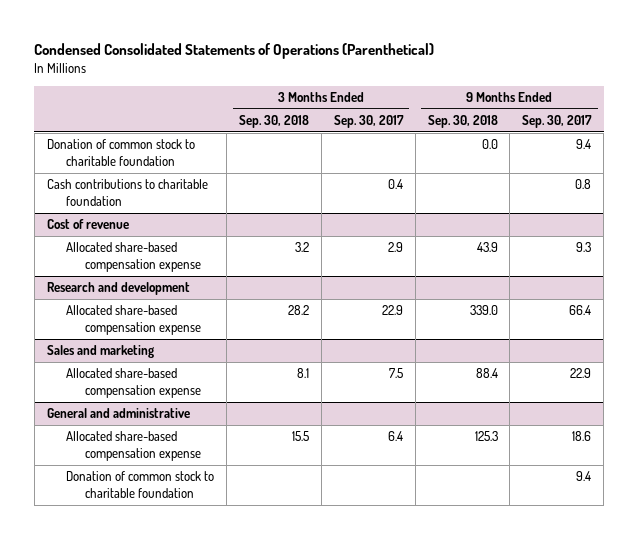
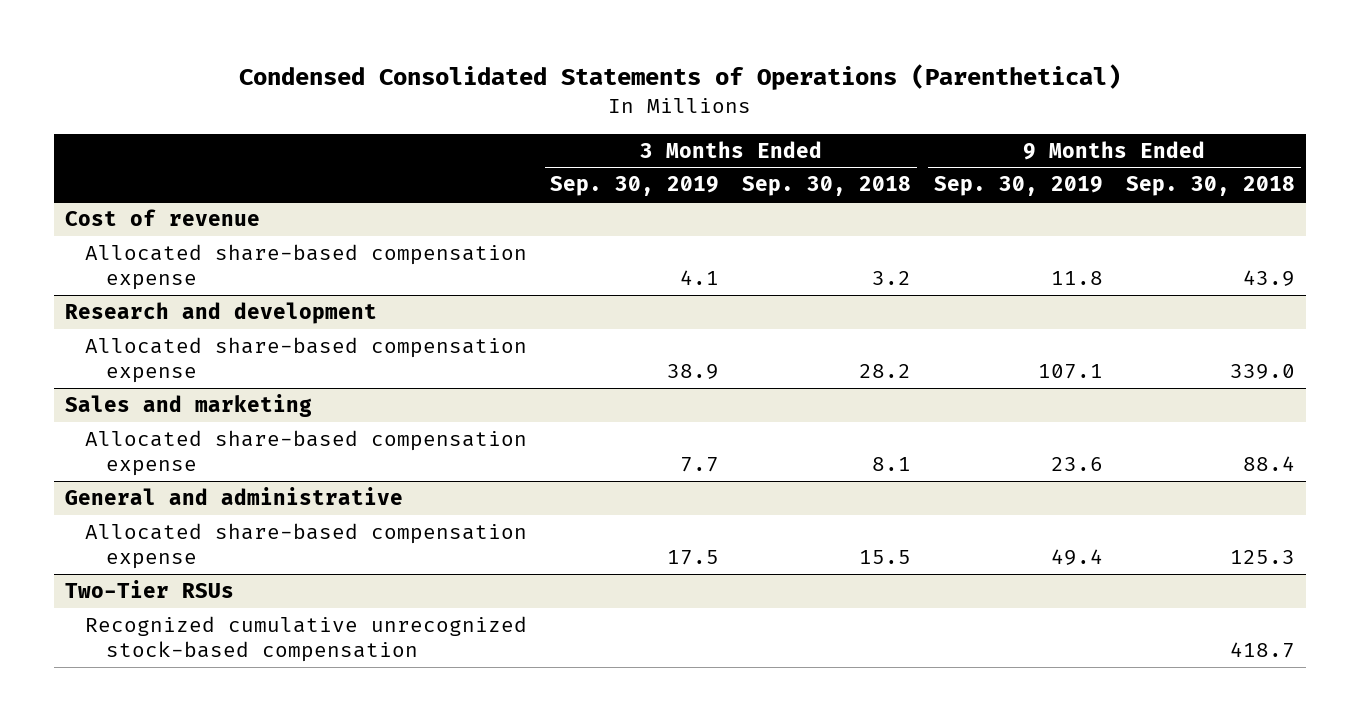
[333,115,404,129] Sep. 30, 2017 -> none
[522,115,593,129] Sep. 30, 2017 -> none
none -> [550,176,720,197] Sep. 30, 2019
none -> [934,176,1104,197] Sep. 30, 2019
[46,139,195,167] Donation of common stock to charitable foundation -> none
[46,179,208,207] Cash contributions to charitable foundation -> none
[65,471,214,499] Donation of common stock to charitable foundation -> none
none -> [64,580,234,599] Two-Tier RSUs
none -> [85,616,528,662] Recognized cumulative unrecognized stock-based compensation

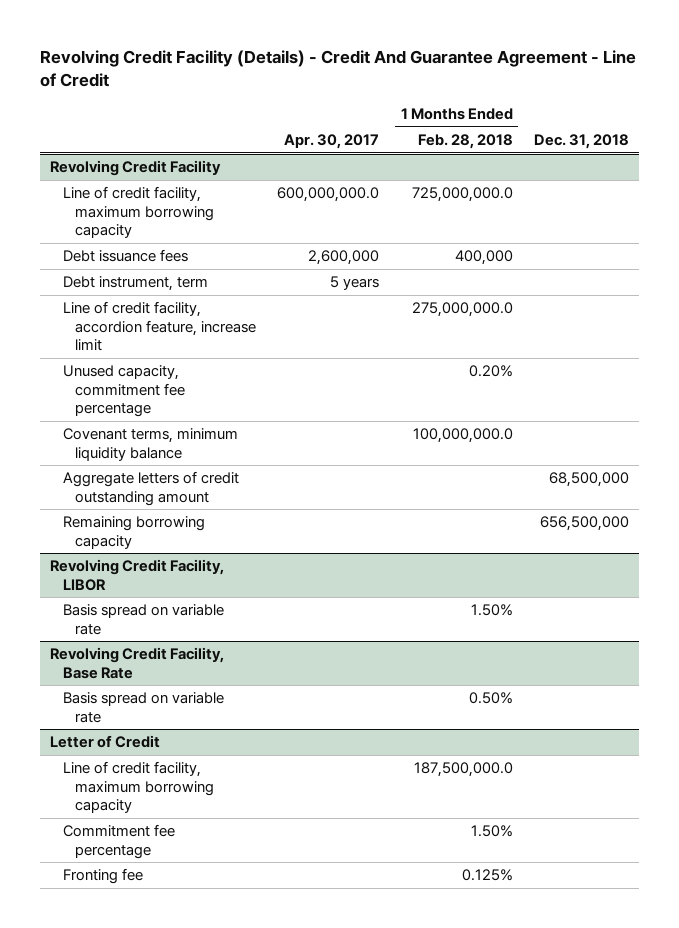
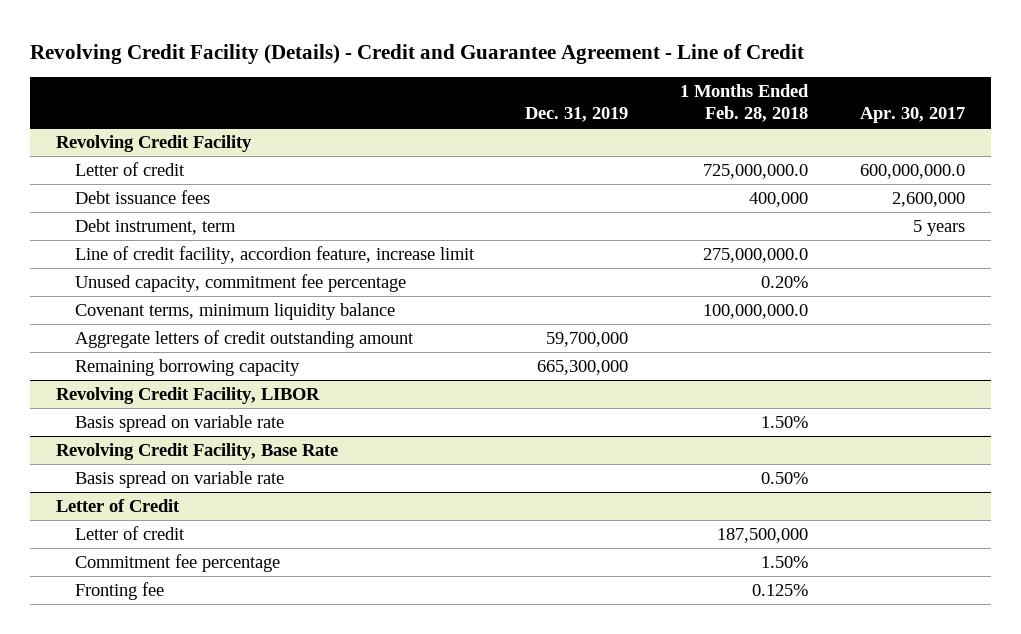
[39,50,636,88] Revolving Credit Facility (Details) - Credit And Guarantee Agreement - Line of Credit -> [30,43,805,64] Revolving Credit Facility (Details) - Credit and Guarantee Agreement - Line of Credit
[533,134,629,150] Dec. 31, 2018 -> none
none -> [525,107,629,123] Dec. 31, 2019
[62,186,215,239] Line of credit facility, maximum borrowing capacity -> [74,162,185,177] Letter of credit
[62,761,215,814] Line of credit facility, maximum borrowing capacity -> [74,526,185,541] Letter of credit
[413,762,513,778] 187,500,000.0 -> [717,528,809,544] 187,500,000

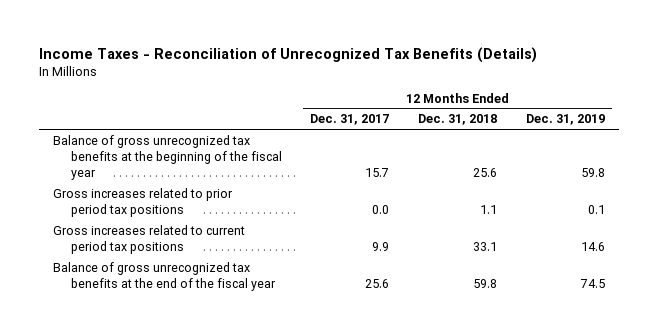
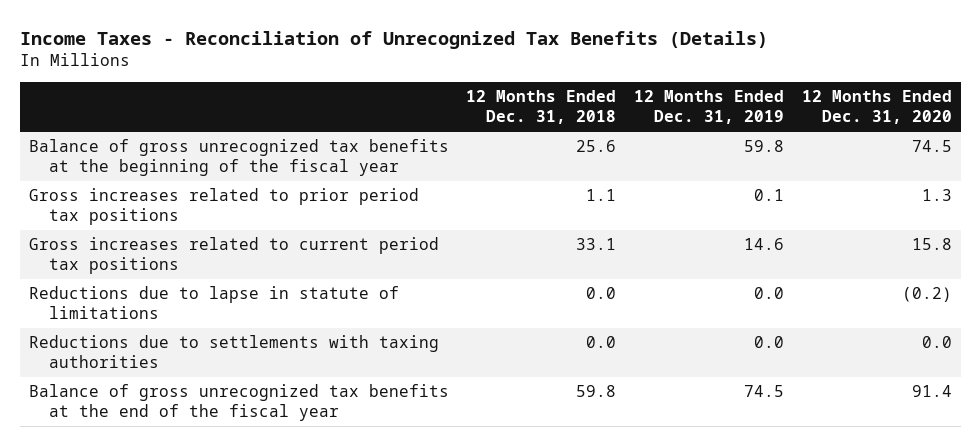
[310,114,390,126] Dec. 31, 2017 -> none
none -> [801,90,952,125] 12 Months Ended Dec. 31, 2020
none -> [28,286,399,320] Reductions due to lapse in statute of limitations
none -> [28,335,439,369] Reductions due to settlements with taxing authorities

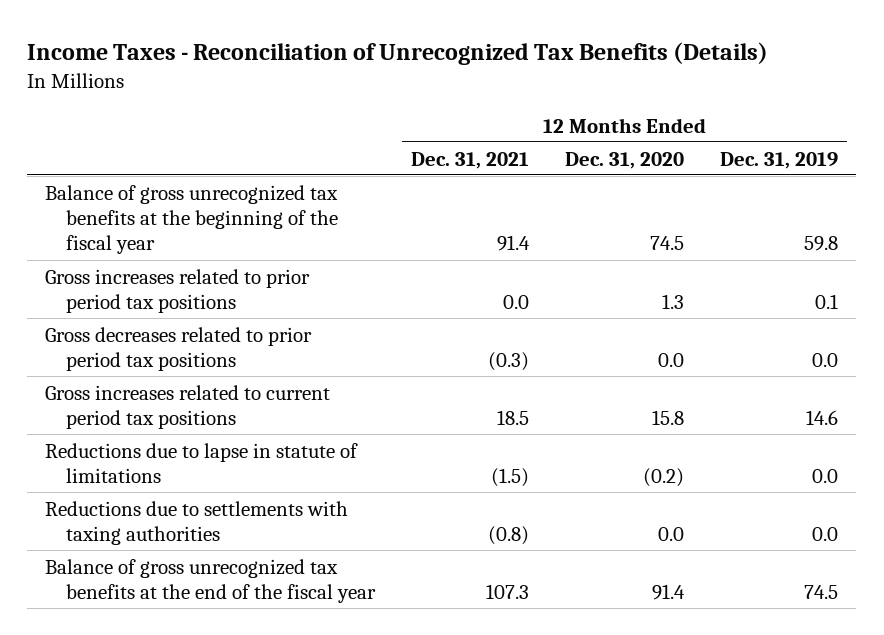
[466,90,617,125] 12 Months Ended Dec. 31, 2018 -> none
none -> [411,151,530,169] Dec. 31, 2021
none -> [45,326,313,371] Gross decreases related to prior period tax positions

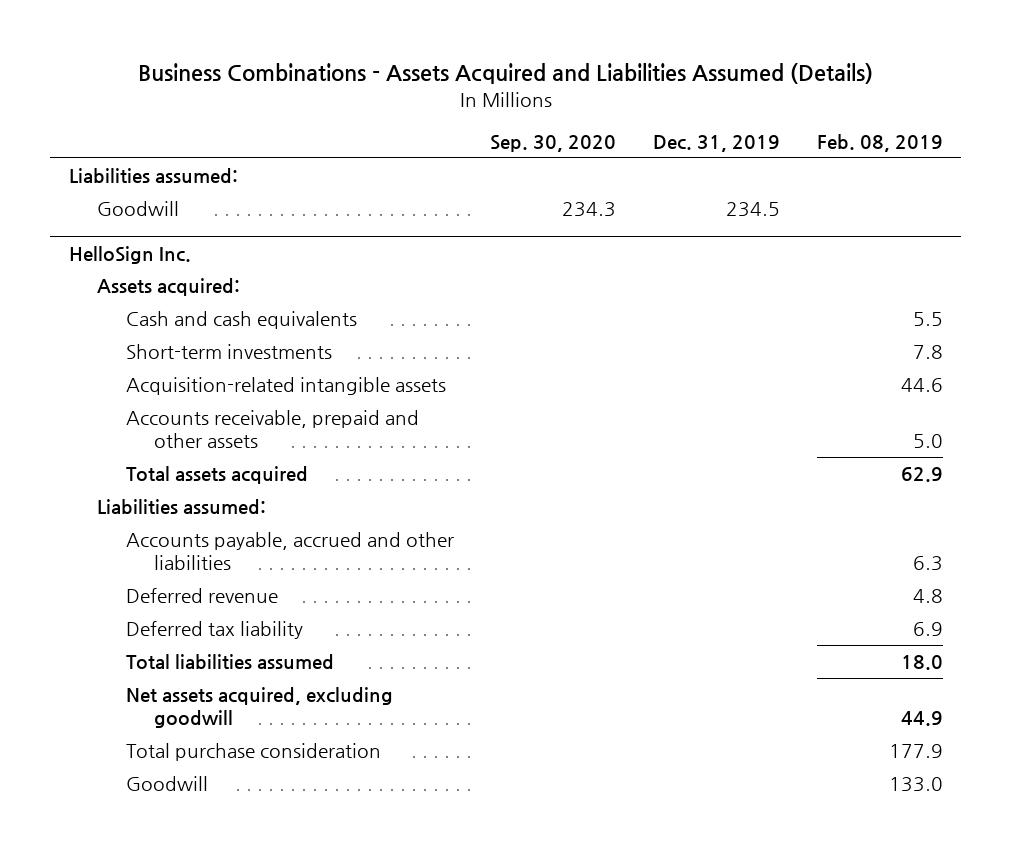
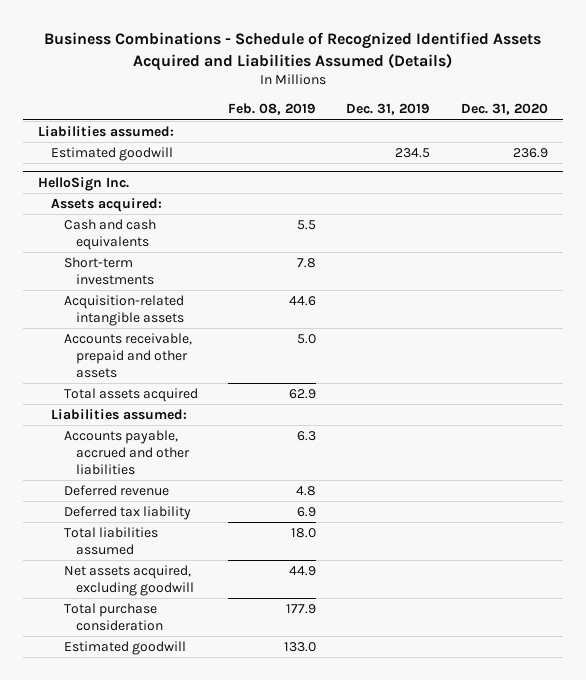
[137,63,873,85] Business Combinations - Assets Acquired and Liabilities Assumed (Details) -> [43,32,541,71] Business Combinations - Schedule of Recognized Identified Assets Acquired and Liabilities Assumed (Details)
[490,134,617,152] Sep. 30, 2020 -> none
none -> [460,103,548,116] Dec. 31, 2020
[97,201,180,217] Goodwill -> [50,147,173,162] Estimated goodwill
[125,776,208,792] Goodwill -> [63,641,186,656] Estimated goodwill

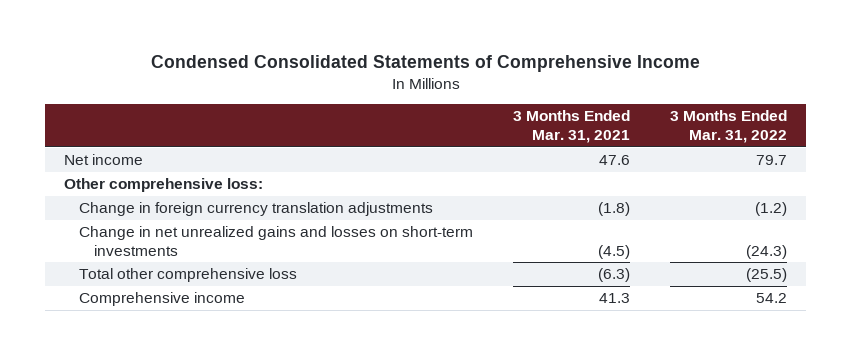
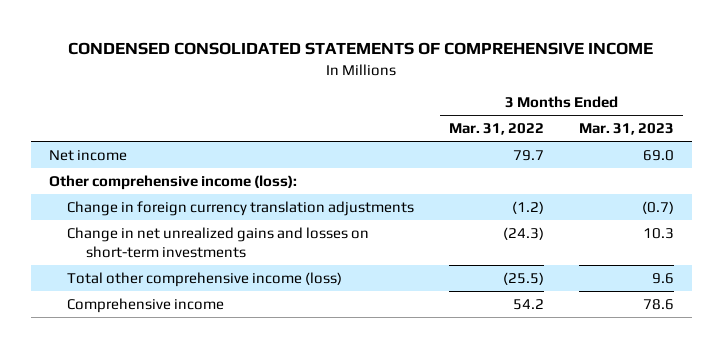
[150,55,700,73] Condensed Consolidated Statements of Comprehensive Income -> [68,42,654,56] CONDENSED CONSOLIDATED STATEMENTS OF COMPREHENSIVE INCOME
[512,110,630,144] 3 Months Ended Mar. 31, 2021 -> none
none -> [579,123,675,136] Mar. 31, 2023
[64,178,264,193] Other comprehensive loss: -> [48,174,297,190] Other comprehensive income (loss):
[79,268,298,283] Total other comprehensive loss -> [67,271,343,287] Total other comprehensive income (loss)

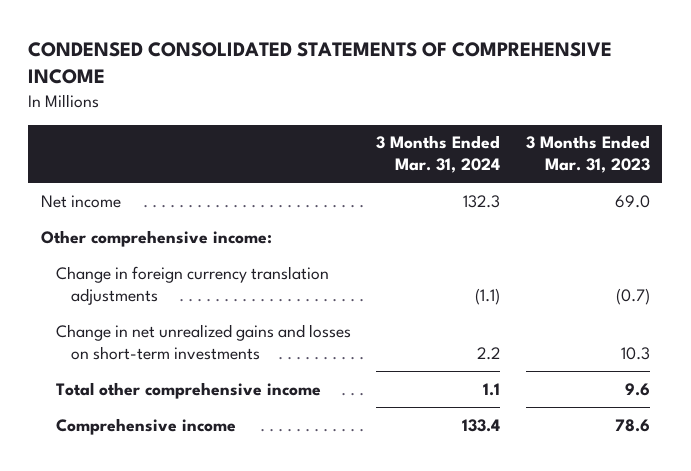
[449,123,545,136] Mar. 31, 2022 -> none
none -> [376,135,501,174] 3 Months Ended Mar. 31, 2024
[48,174,297,190] Other comprehensive income (loss): -> [40,229,272,247] Other comprehensive income:
[67,271,343,287] Total other comprehensive income (loss) -> [56,381,322,399] Total other comprehensive income

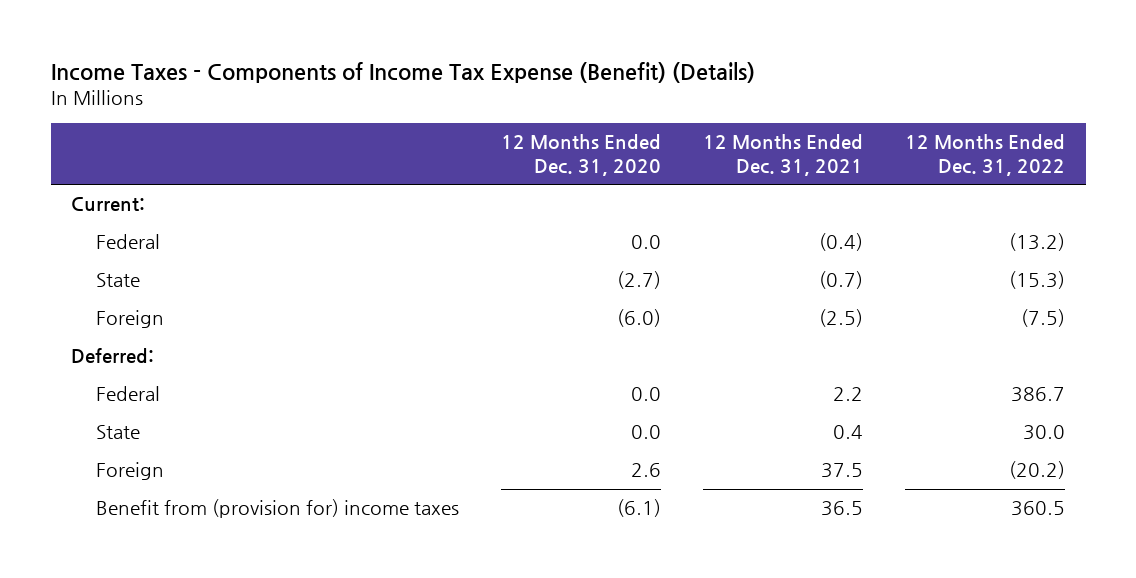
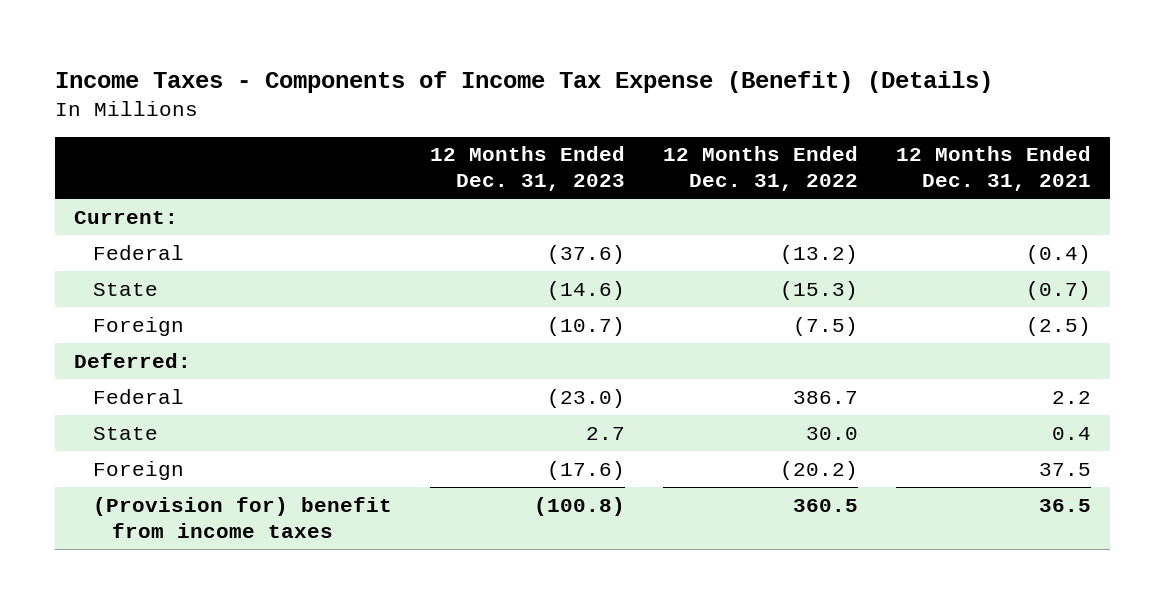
[501,134,662,176] 12 Months Ended Dec. 31, 2020 -> none
none -> [430,146,626,192] 12 Months Ended Dec. 31, 2023
[96,499,460,519] Benefit from (provision for) income taxes -> [93,496,393,538] (Provision for) benefit from income taxes

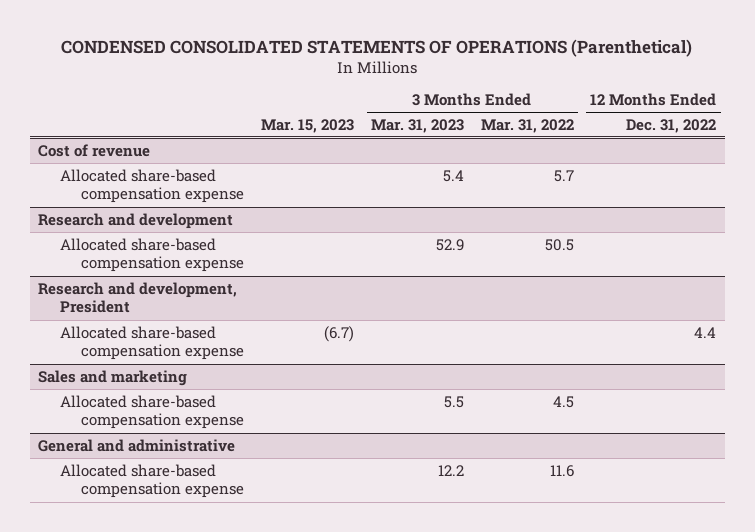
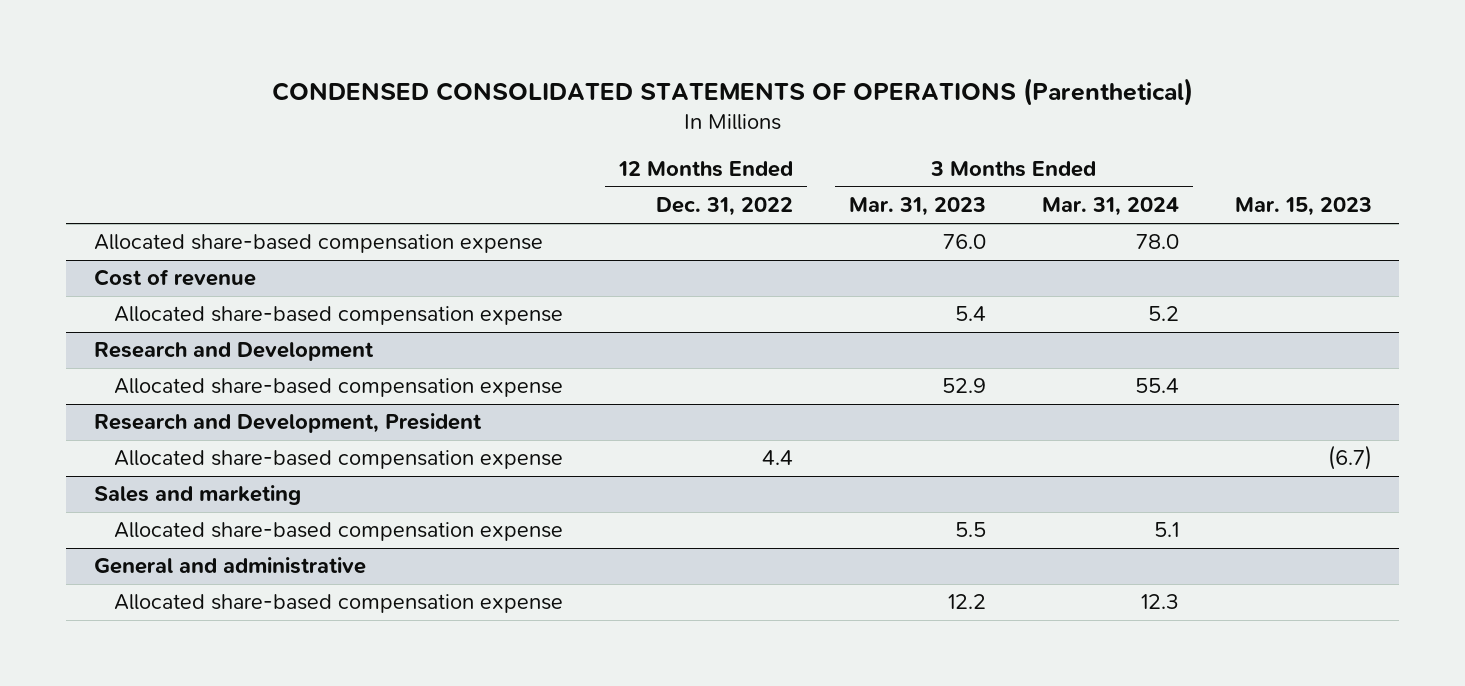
[480,118,574,133] Mar. 31, 2022 -> none
none -> [1041,197,1179,217] Mar. 31, 2024
none -> [93,234,543,254] Allocated share-based compensation expense
[38,212,234,229] Research and development -> [93,342,374,362] Research and Development
[38,281,238,314] Research and development, President -> [93,413,482,434] Research and Development, President

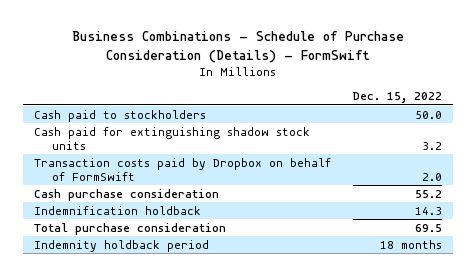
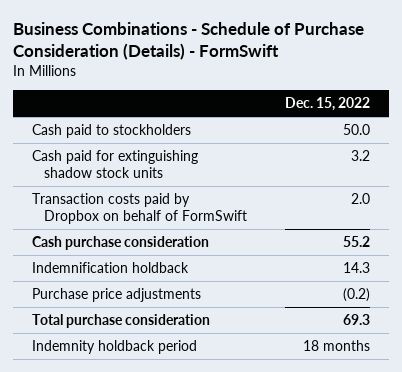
none -> [32,288,202,303] Purchase price adjustments
[414,223,442,232] 69.5 -> [343,314,371,326] 69.3

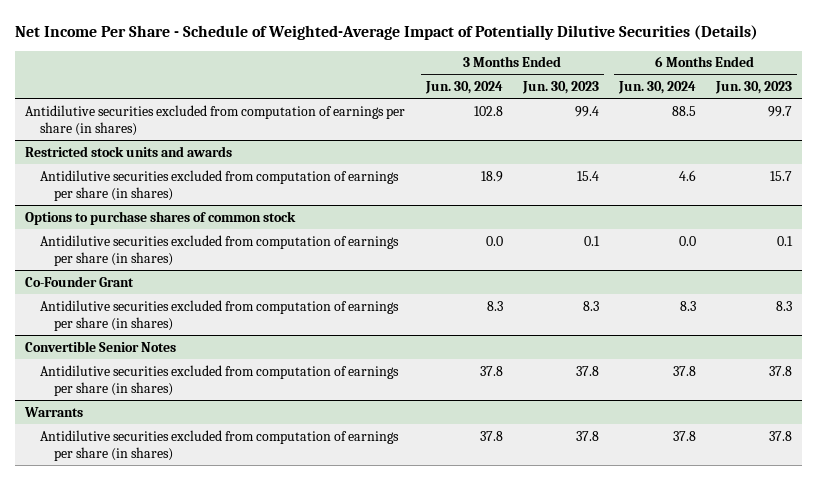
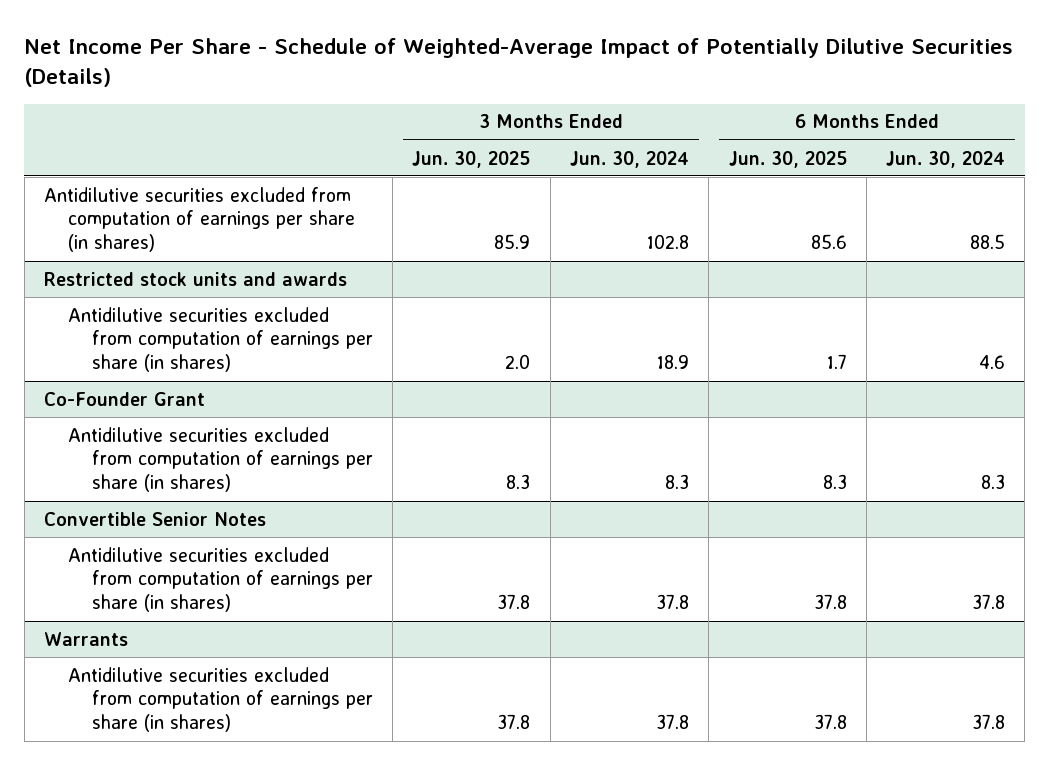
[521,81,599,95] Jun. 30, 2023 -> none
[714,81,792,95] Jun. 30, 2023 -> none
none -> [412,150,531,168] Jun. 30, 2025
none -> [728,150,847,168] Jun. 30, 2025
[25,210,297,225] Options to purchase shares of common stock -> none
[39,234,399,267] Antidilutive securities excluded from computation of earnings per share (in shares) -> none

